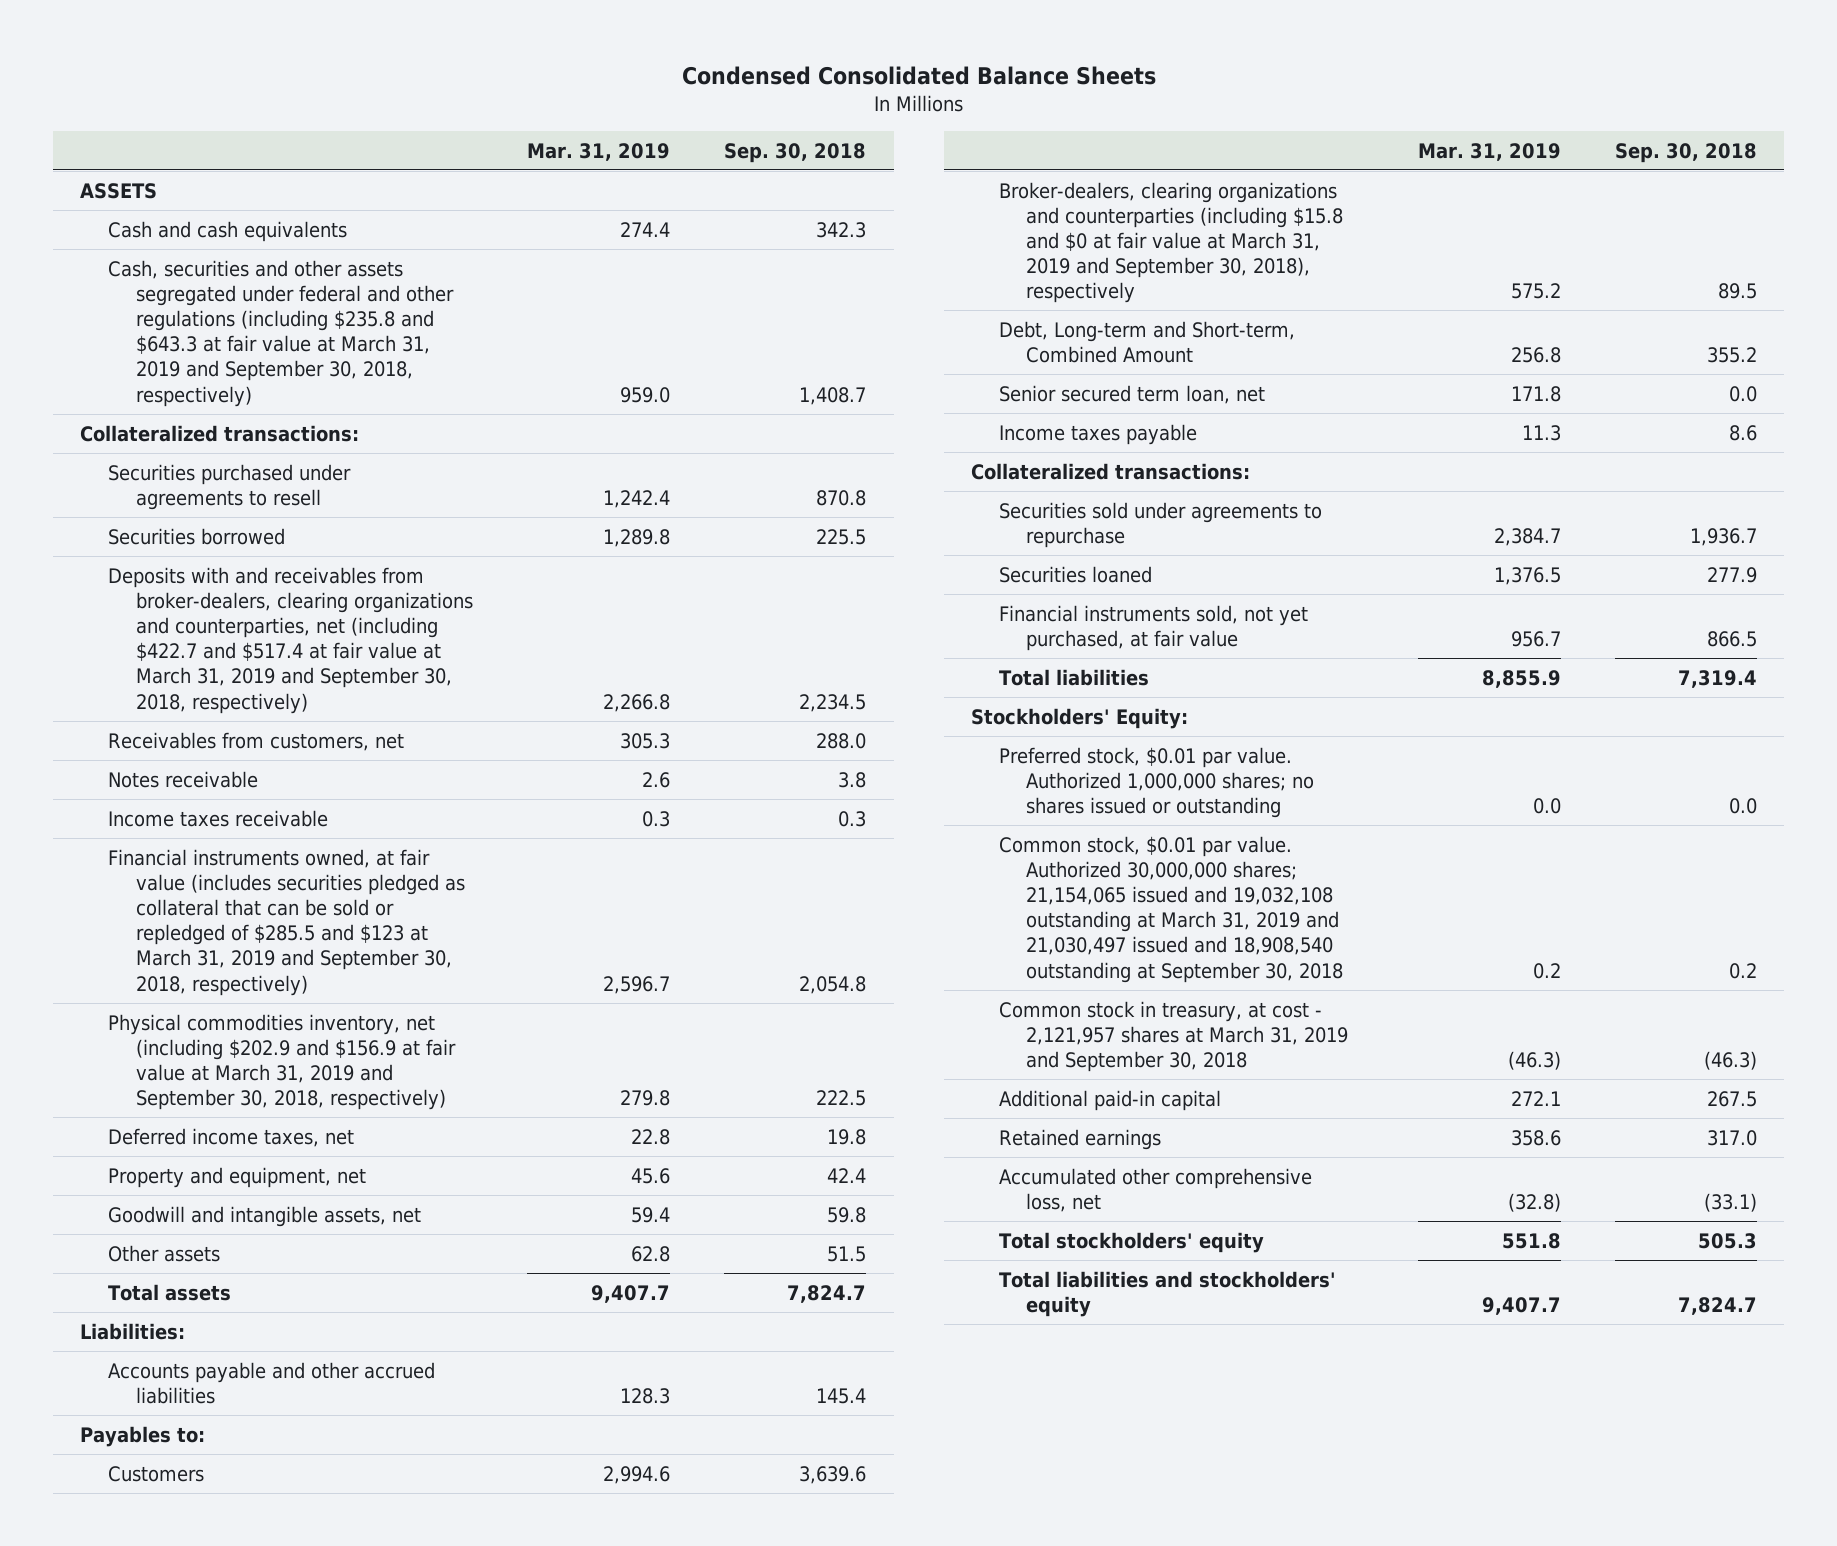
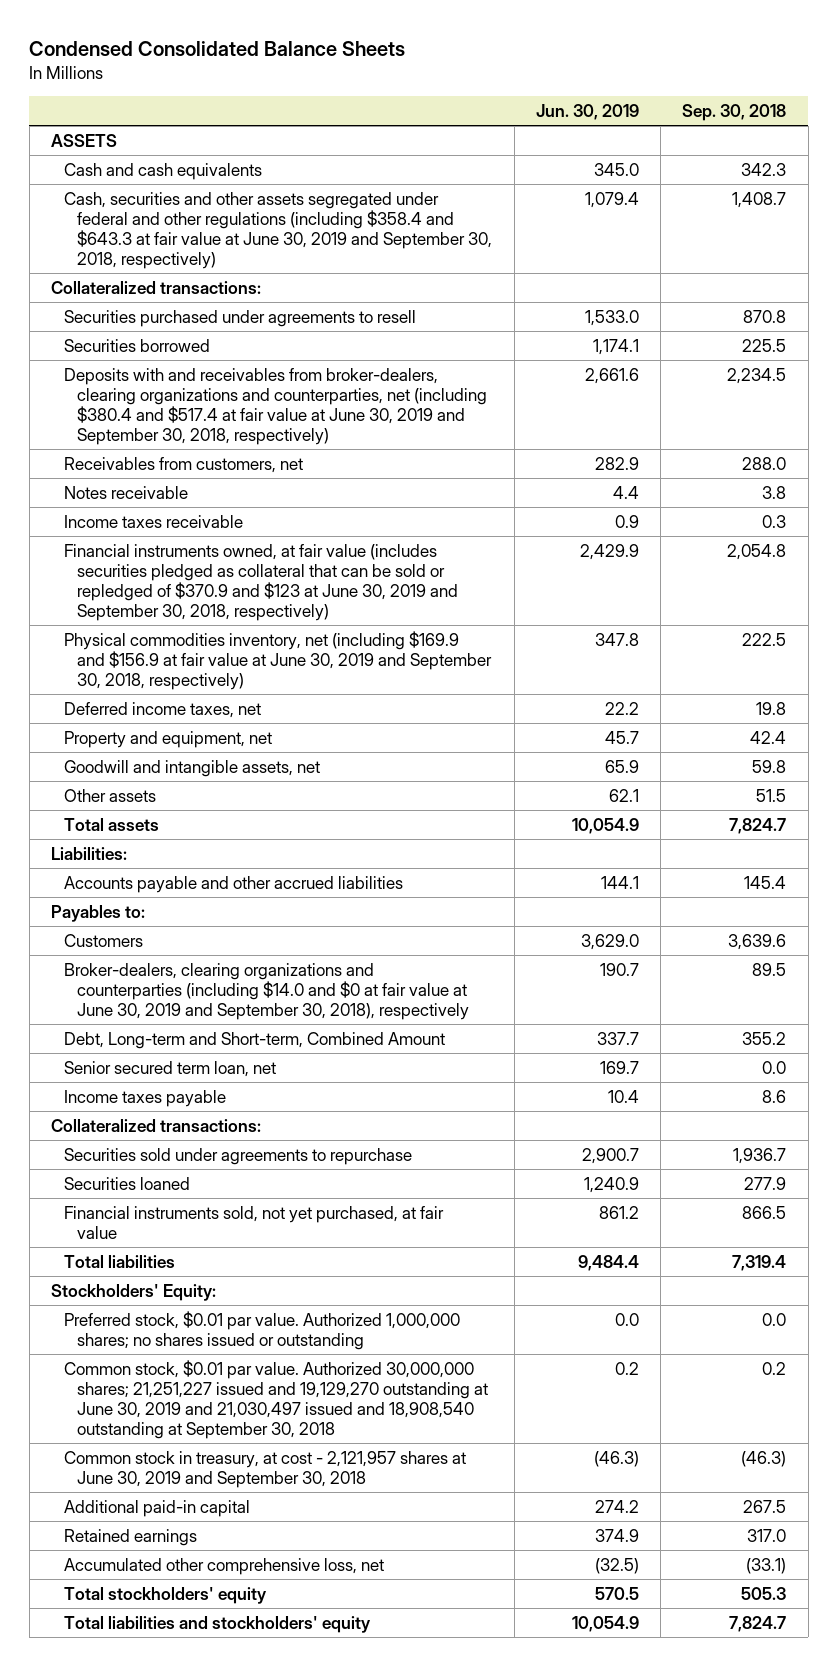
[527,142,671,161] Mar. 31, 2019 -> none
none -> [535,104,639,121] Jun. 30, 2019
[108,259,454,407] Cash, securities and other assets segregated under federal and other regulations (including $235.8 and $643.3 at fair value at March 31, 2019 and September 30, 2018, respectively) -> [64,191,493,269] Cash, securities and other assets segregated under federal and other regulations (including $358.4 and $643.3 at fair value at June 30, 2019 and September 30, 2018, respectively)
[108,566,473,714] Deposits with and receivables from broker-dealers, clearing organizations and counterparties, net (including $422.7 and $517.4 at fair value at March 31, 2019 and September 30, 2018, respectively) -> [64,367,488,445] Deposits with and receivables from broker-dealers, clearing organizations and counterparties, net (including $380.4 and $517.4 at fair value at June 30, 2019 and September 30, 2018, respectively)
[108,848,465,996] Financial instruments owned, at fair value (includes securities pledged as collateral that can be sold or repledged of $285.5 and $123 at March 31, 2019 and September 30, 2018, respectively) -> [64,543,459,621] Financial instruments owned, at fair value (includes securities pledged as collateral that can be sold or repledged of $370.9 and $123 at June 30, 2019 and September 30, 2018, respectively)
[108,1013,456,1111] Physical commodities inventory, net (including $202.9 and $156.9 at fair value at March 31, 2019 and September 30, 2018, respectively) -> [64,630,493,690] Physical commodities inventory, net (including $169.9 and $156.9 at fair value at June 30, 2019 and September 30, 2018, respectively)
[998,181,1344,304] Broker-dealers, clearing organizations and counterparties (including $15.8 and $0 at fair value at March 31, 2019 and September 30, 2018), respectively -> [64,962,470,1020] Broker-dealers, clearing organizations and counterparties (including $14.0 and $0 at fair value at June 30, 2019 and September 30, 2018), respectively
[998,835,1344,983] Common stock, $0.01 par value. Authorized 30,000,000 shares; 21,154,065 issued and 19,032,108 outstanding at March 31, 2019 and 21,030,497 issued and 18,908,540 outstanding at September 30, 2018 -> [64,1359,489,1439] Common stock, $0.01 par value. Authorized 30,000,000 shares; 21,251,227 issued and 19,129,270 outstanding at June 30, 2019 and 21,030,497 issued and 18,908,540 outstanding at September 30, 2018
[998,1000,1349,1073] Common stock in treasury, at cost - 2,121,957 shares at March 31, 2019 and September 30, 2018 -> [64,1450,467,1488] Common stock in treasury, at cost - 2,121,957 shares at June 30, 2019 and September 30, 2018

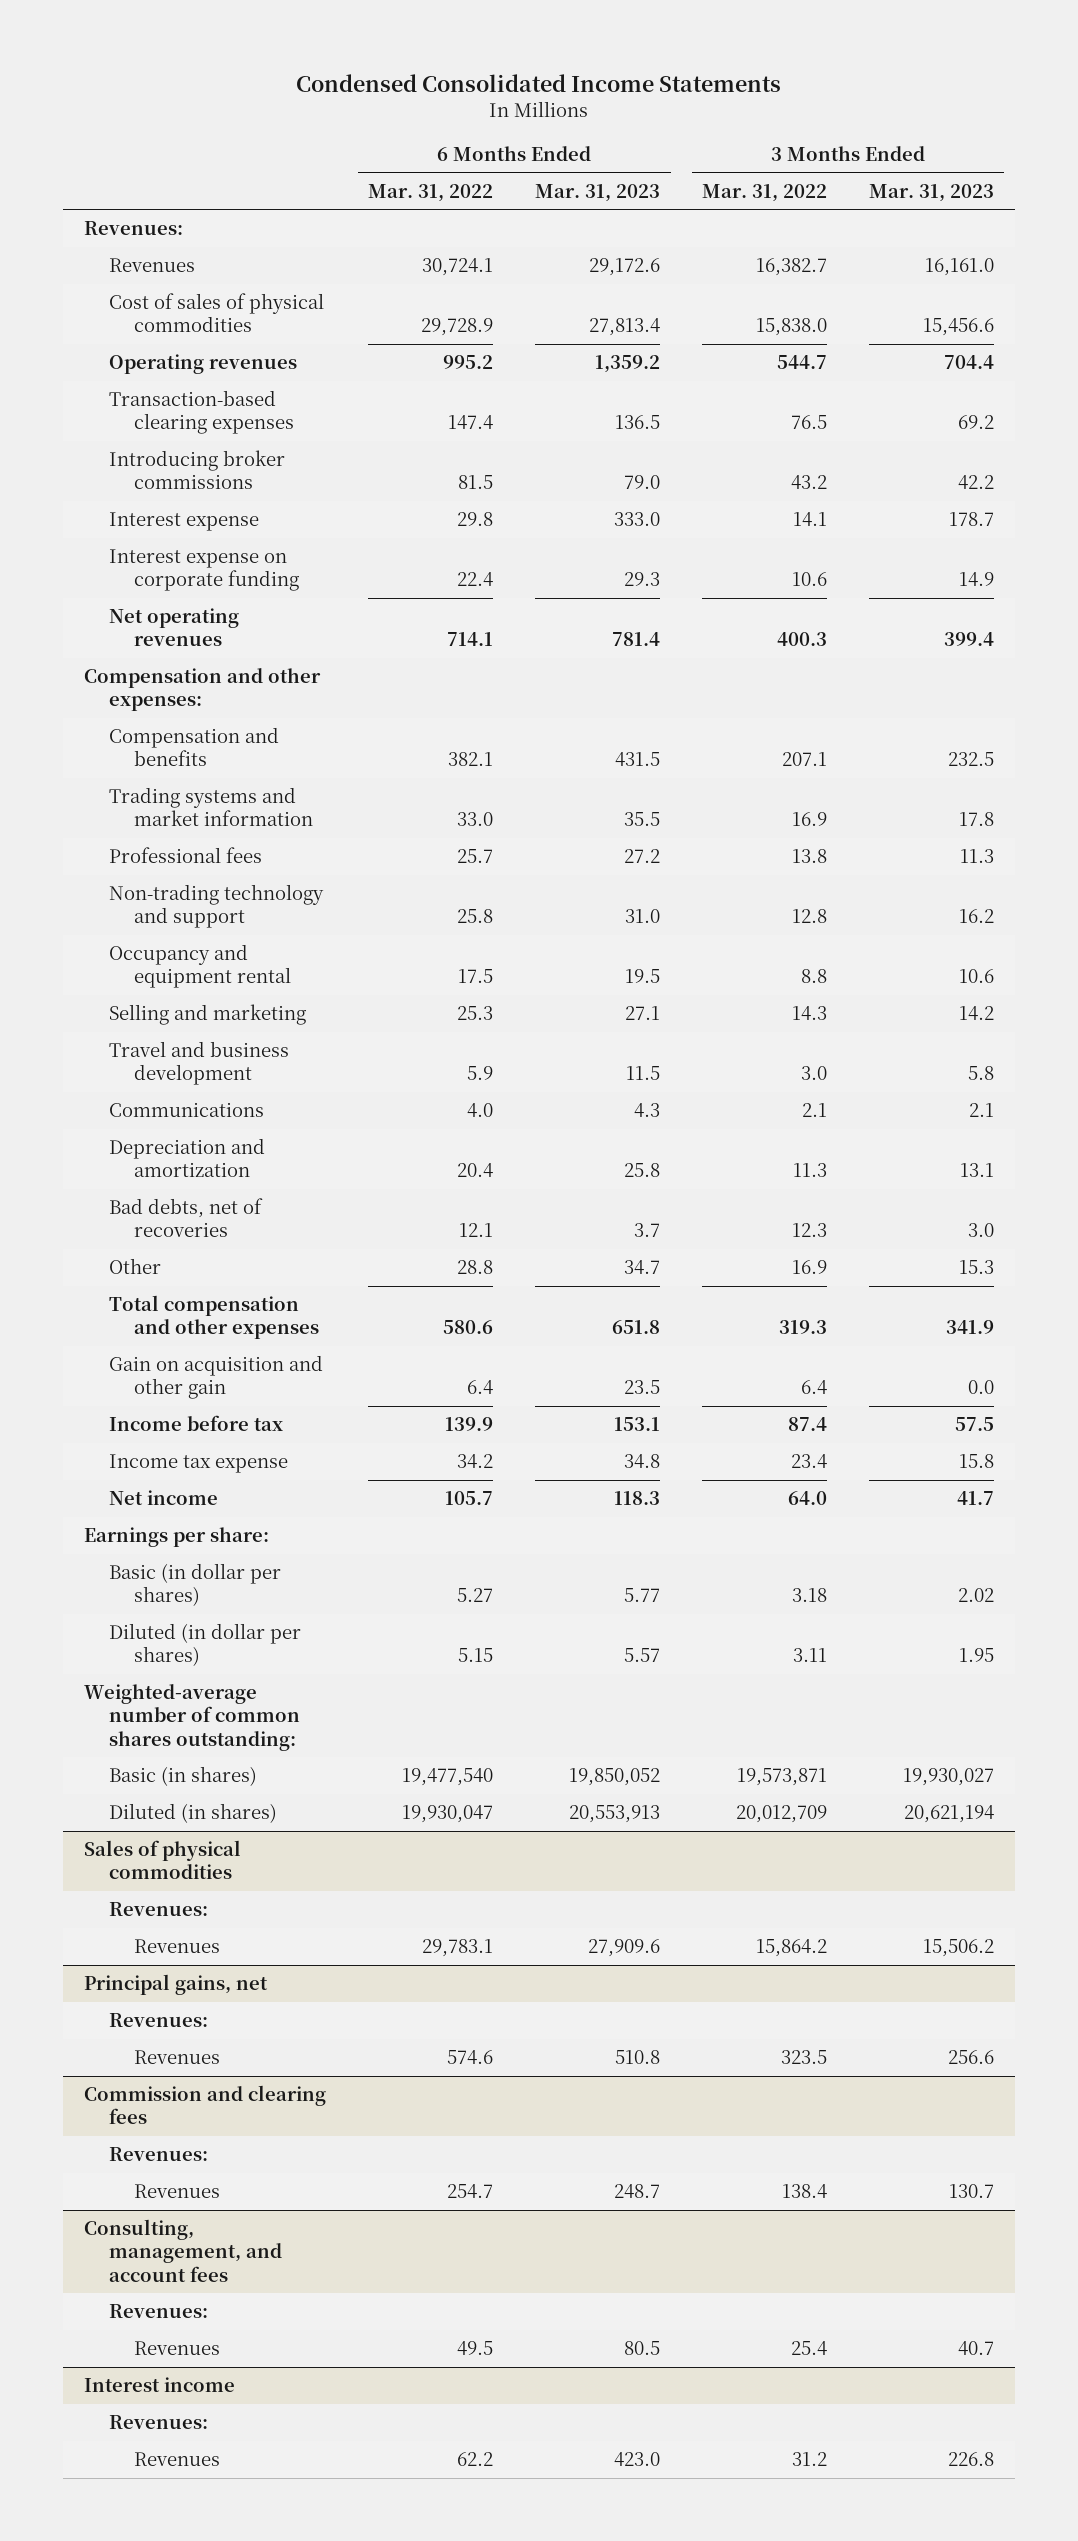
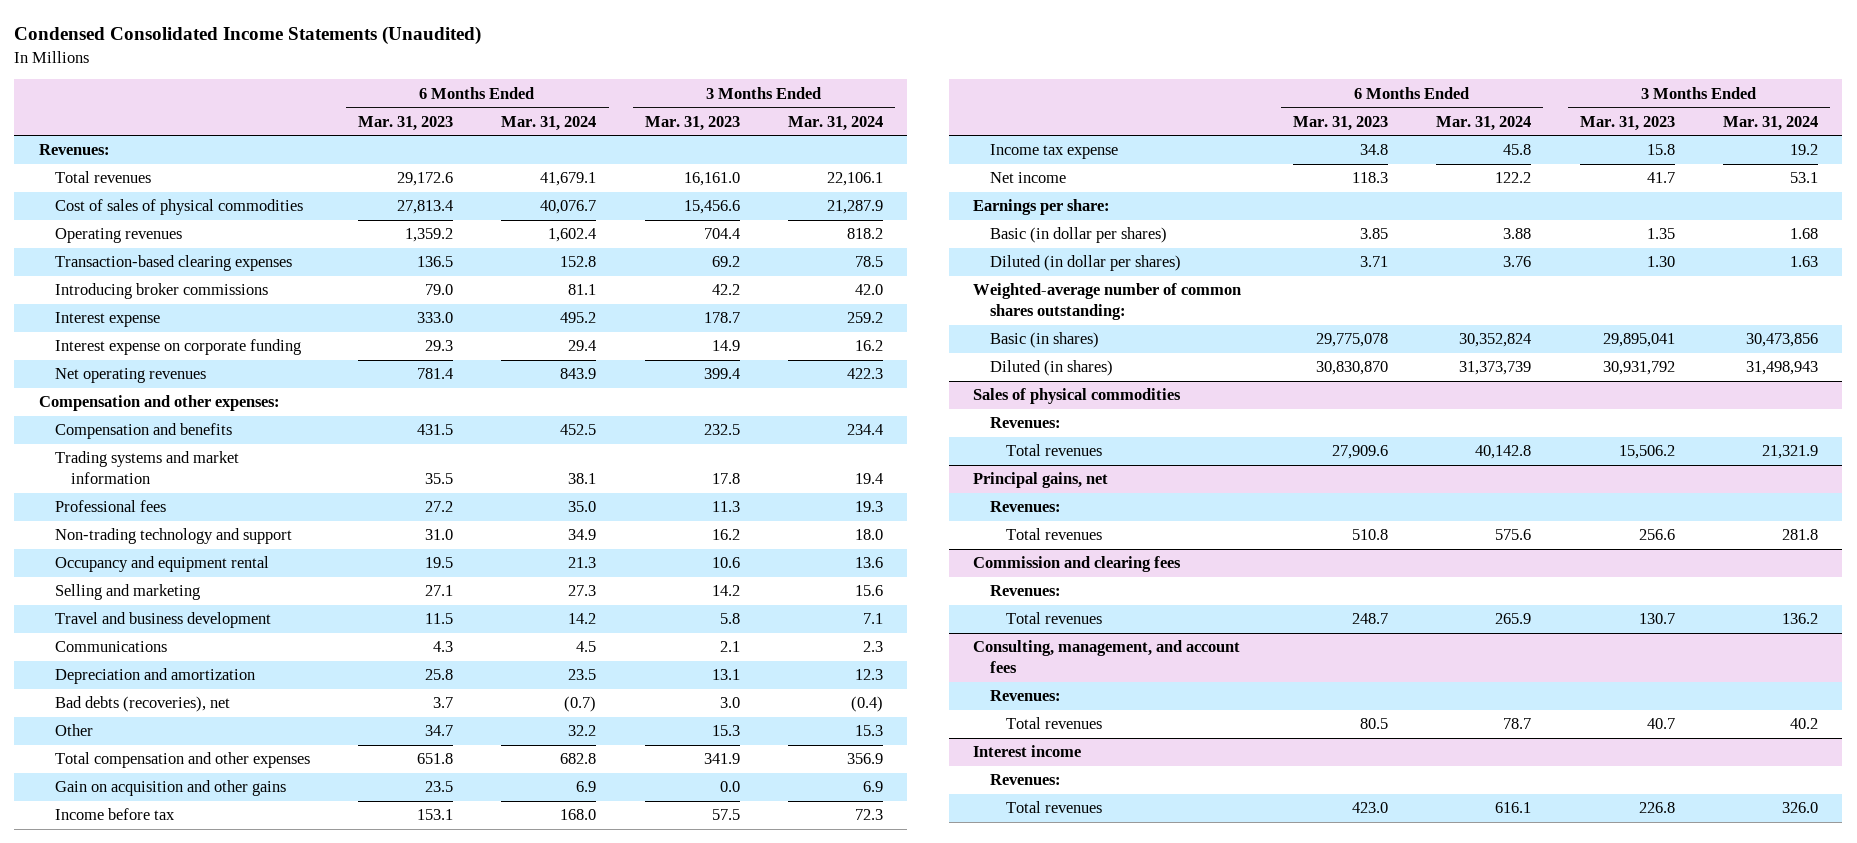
[296,74,782,93] Condensed Consolidated Income Statements -> [14,26,482,46] Condensed Consolidated Income Statements (Unaudited)
[368,183,494,202] Mar. 31, 2022 -> none
[701,183,827,202] Mar. 31, 2022 -> none
none -> [501,115,597,131] Mar. 31, 2024
none -> [788,115,884,131] Mar. 31, 2024
[109,258,196,273] Revenues -> [54,171,151,184] Total revenues
[109,1198,264,1238] Bad debts, net of recoveries -> [54,696,230,713] Bad debts (recoveries), net
[109,1355,324,1400] Gain on acquisition and other gain -> [54,780,286,797] Gain on acquisition and other gains
[624,1588,661,1603] 5.77 -> [1359,228,1388,240] 3.85
[957,1588,994,1603] 2.02 -> [1646,228,1675,240] 1.35
[624,1648,661,1663] 5.57 -> [1359,256,1388,268] 3.71
[958,1648,994,1663] 1.95 -> [1646,256,1675,268] 1.30
[569,1768,661,1787] 19,850,052 -> [1315,333,1388,348] 29,775,078
[902,1768,994,1787] 19,930,027 -> [1602,333,1675,348] 29,895,041
[569,1805,661,1824] 20,553,913 -> [1315,361,1388,376] 30,830,870
[903,1805,994,1824] 20,621,194 -> [1602,361,1675,376] 30,931,792
[134,1939,221,1954] Revenues -> [1005,444,1102,457] Total revenues
[134,2050,221,2065] Revenues -> [1005,528,1102,541] Total revenues
[134,2184,221,2199] Revenues -> [1005,612,1102,625] Total revenues
[134,2341,221,2356] Revenues -> [1005,717,1102,730] Total revenues
[134,2452,221,2467] Revenues -> [1005,801,1102,814] Total revenues

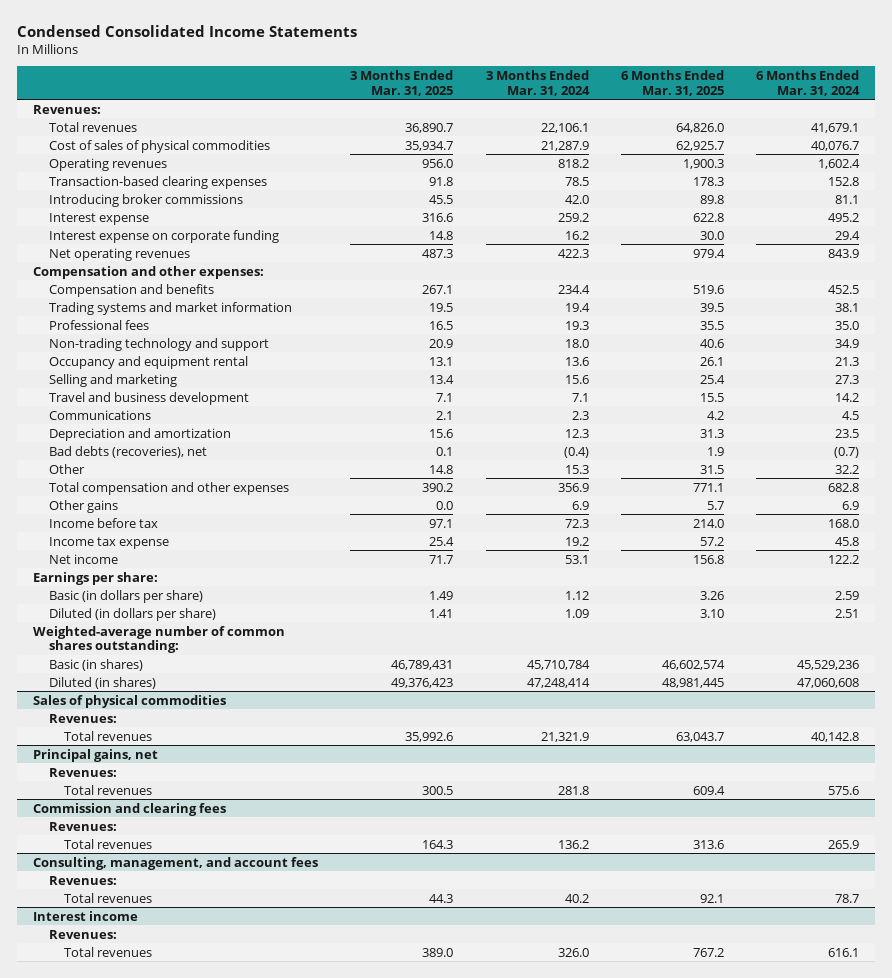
[14,26,482,46] Condensed Consolidated Income Statements (Unaudited) -> [17,24,358,37] Condensed Consolidated Income Statements
[358,115,454,131] Mar. 31, 2023 -> none
[644,115,740,131] Mar. 31, 2023 -> none
none -> [350,70,454,96] 3 Months Ended Mar. 31, 2025
none -> [620,70,724,96] 6 Months Ended Mar. 31, 2025
[54,780,286,797] Gain on acquisition and other gains -> [48,499,118,513] Other gains
[989,227,1167,244] Basic (in dollar per shares) -> [48,589,203,603] Basic (in dollars per share)
[1503,228,1532,240] 3.88 -> [834,590,859,600] 2.59
[1790,228,1819,240] 1.68 -> [564,590,589,600] 1.12
[989,255,1181,272] Diluted (in dollar per shares) -> [48,607,216,621] Diluted (in dollars per share)
[1503,256,1532,268] 3.76 -> [834,608,859,618] 2.51
[1790,256,1819,268] 1.63 -> [564,608,589,618] 1.09
[1459,333,1532,348] 30,352,824 -> [796,659,859,670] 45,529,236
[1746,333,1819,348] 30,473,856 -> [526,659,590,670] 45,710,784
[1459,361,1532,376] 31,373,739 -> [796,677,859,688] 47,060,608
[1746,361,1819,376] 31,498,943 -> [526,677,590,688] 47,248,414

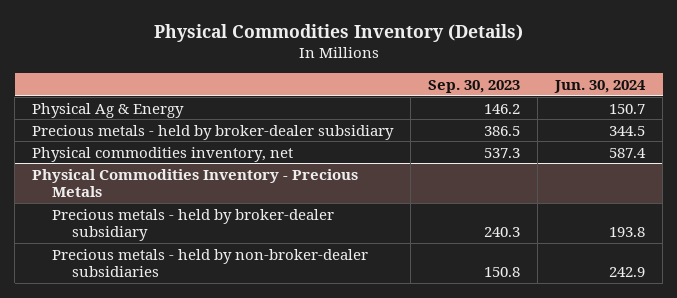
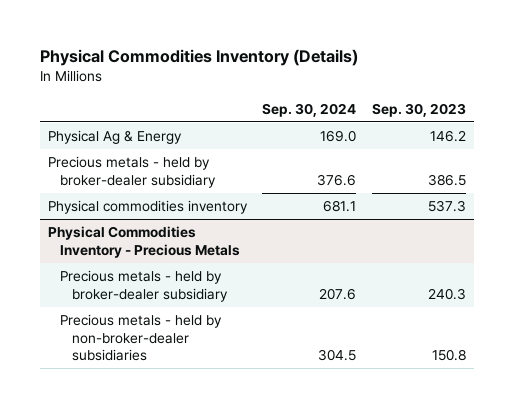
[554,79,647,93] Jun. 30, 2024 -> none
none -> [262,102,357,117] Sep. 30, 2024
[32,146,294,162] Physical commodities inventory, net -> [48,200,249,215] Physical commodities inventory

